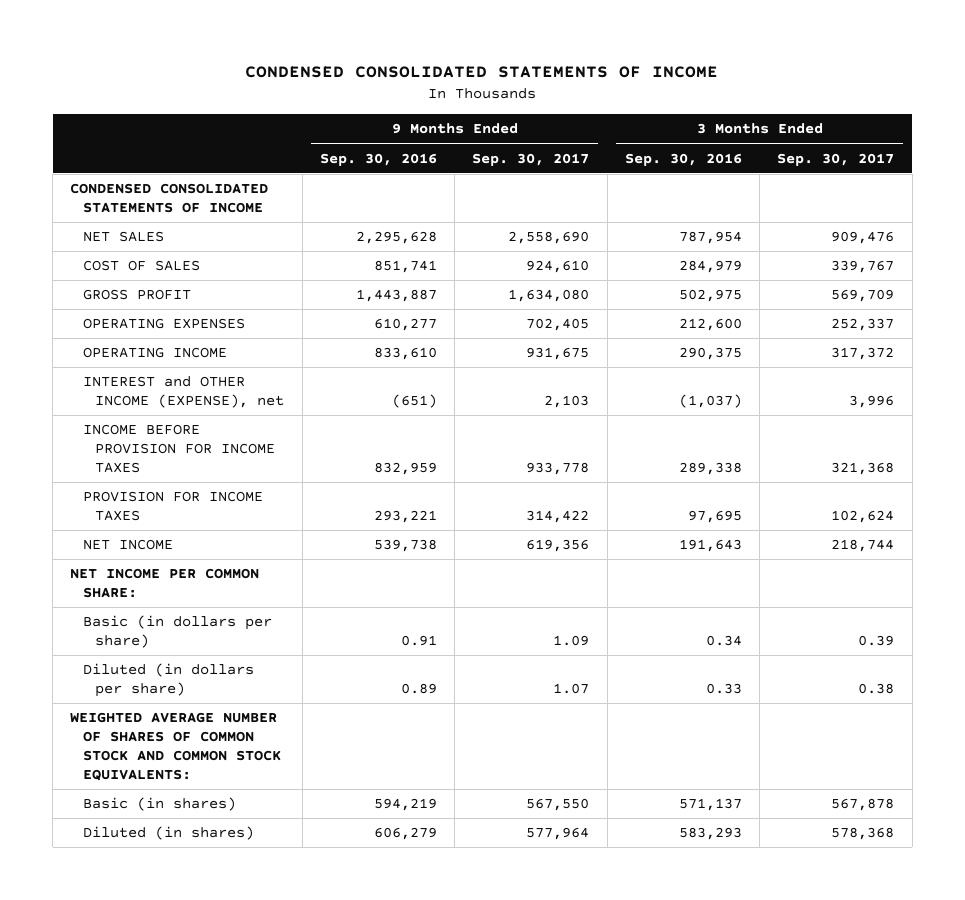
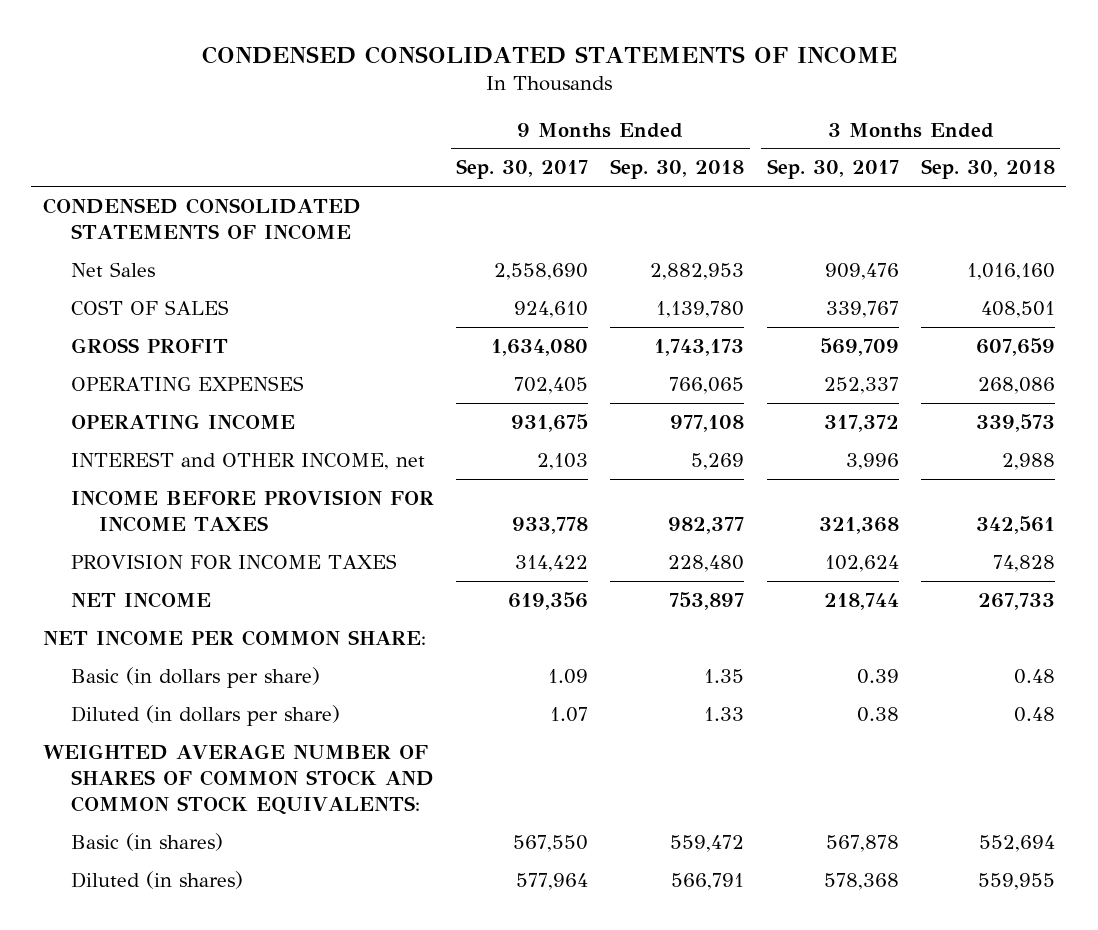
[319,152,437,166] Sep. 30, 2016 -> none
[624,152,742,166] Sep. 30, 2016 -> none
none -> [610,159,745,180] Sep. 30, 2018
none -> [920,159,1055,180] Sep. 30, 2018
[82,231,164,243] NET SALES -> [70,261,155,277] Net Sales
[82,376,285,409] INTEREST and OTHER INCOME (EXPENSE), net -> [70,451,425,470] INTEREST and OTHER INCOME, net

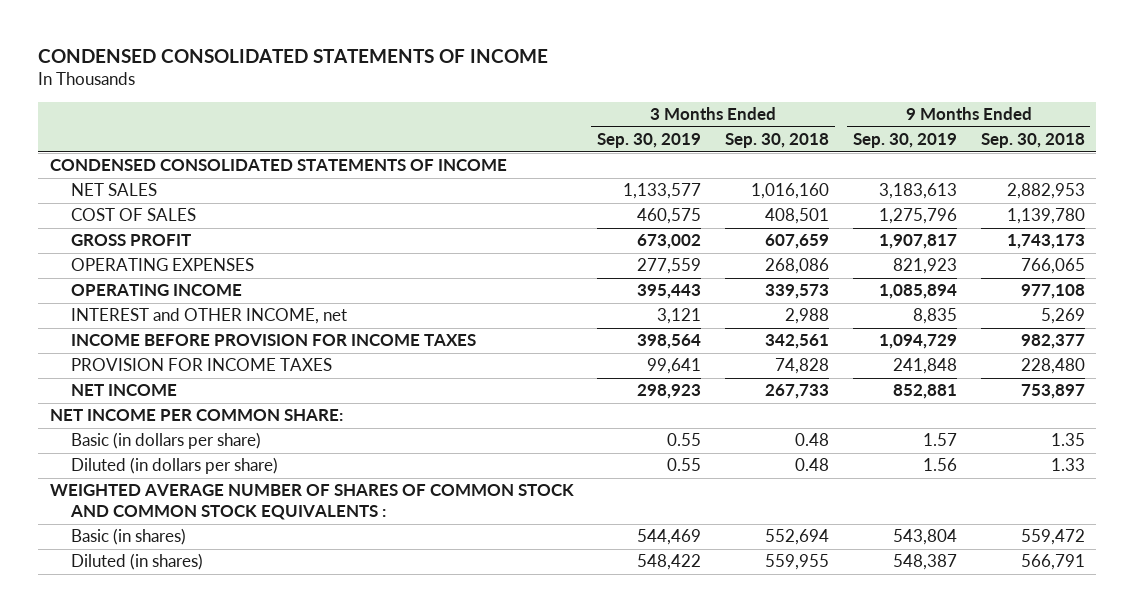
[456,159,589,180] Sep. 30, 2017 -> none
[766,159,899,180] Sep. 30, 2017 -> none
none -> [597,133,702,149] Sep. 30, 2019
none -> [852,133,957,149] Sep. 30, 2019
[70,261,155,277] Net Sales -> [71,183,158,197] NET SALES
[42,743,434,815] WEIGHTED AVERAGE NUMBER OF SHARES OF COMMON STOCK AND COMMON STOCK EQUIVALENTS: -> [49,484,574,521] WEIGHTED AVERAGE NUMBER OF SHARES OF COMMON STOCK AND COMMON STOCK EQUIVALENTS :

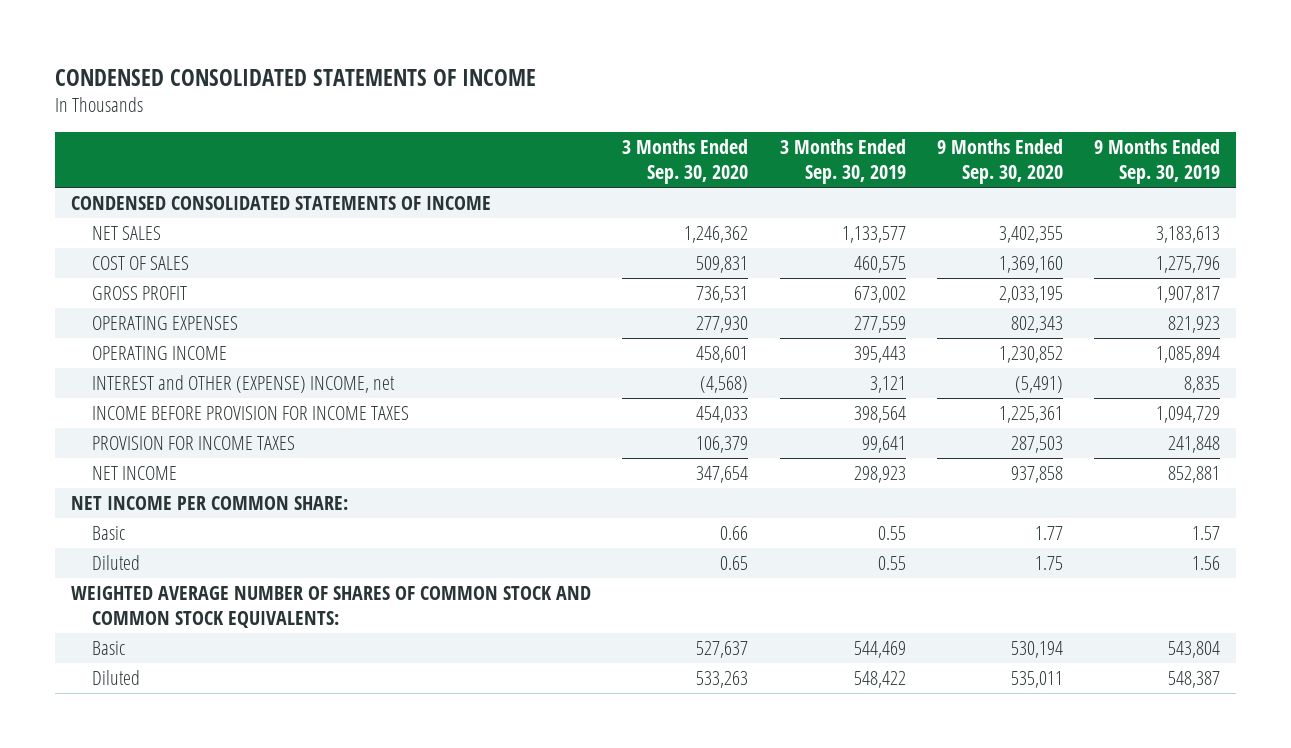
[725,133,830,149] Sep. 30, 2018 -> none
[980,133,1085,149] Sep. 30, 2018 -> none
none -> [622,139,749,184] 3 Months Ended Sep. 30, 2020
none -> [936,139,1063,184] 9 Months Ended Sep. 30, 2020
[71,308,348,325] INTEREST and OTHER INCOME, net -> [92,375,396,394] INTEREST and OTHER (EXPENSE) INCOME, net
[71,432,262,450] Basic (in dollars per share) -> [92,526,126,541] Basic
[71,457,279,475] Diluted (in dollars per share) -> [92,555,141,571] Diluted
[49,484,574,521] WEIGHTED AVERAGE NUMBER OF SHARES OF COMMON STOCK AND COMMON STOCK EQUIVALENTS : -> [70,586,591,628] WEIGHTED AVERAGE NUMBER OF SHARES OF COMMON STOCK AND COMMON STOCK EQUIVALENTS:
[71,528,187,546] Basic (in shares) -> [92,641,126,656] Basic
[71,553,204,571] Diluted (in shares) -> [92,670,141,686] Diluted

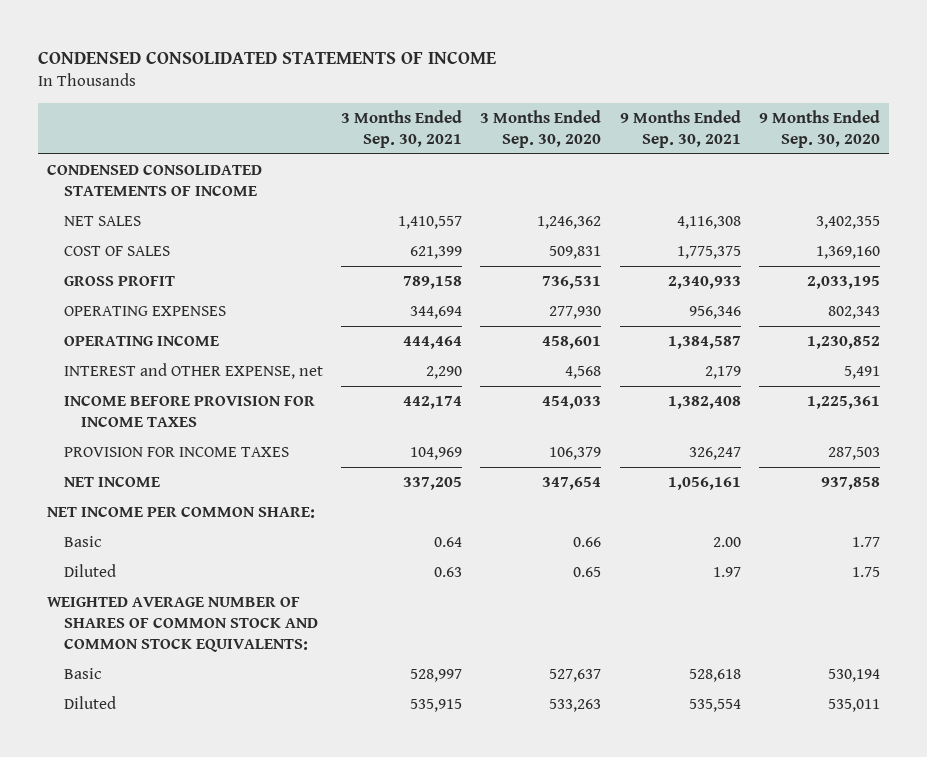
[779,139,906,184] 3 Months Ended Sep. 30, 2019 -> none
[1094,139,1221,184] 9 Months Ended Sep. 30, 2019 -> none
none -> [341,110,463,148] 3 Months Ended Sep. 30, 2021
none -> [619,110,741,148] 9 Months Ended Sep. 30, 2021
[92,375,396,394] INTEREST and OTHER (EXPENSE) INCOME, net -> [63,363,323,380] INTEREST and OTHER EXPENSE, net
[700,376,749,394] (4,568) -> [565,366,602,380] 4,568
[1014,376,1063,394] (5,491) -> [844,366,881,380] 5,491

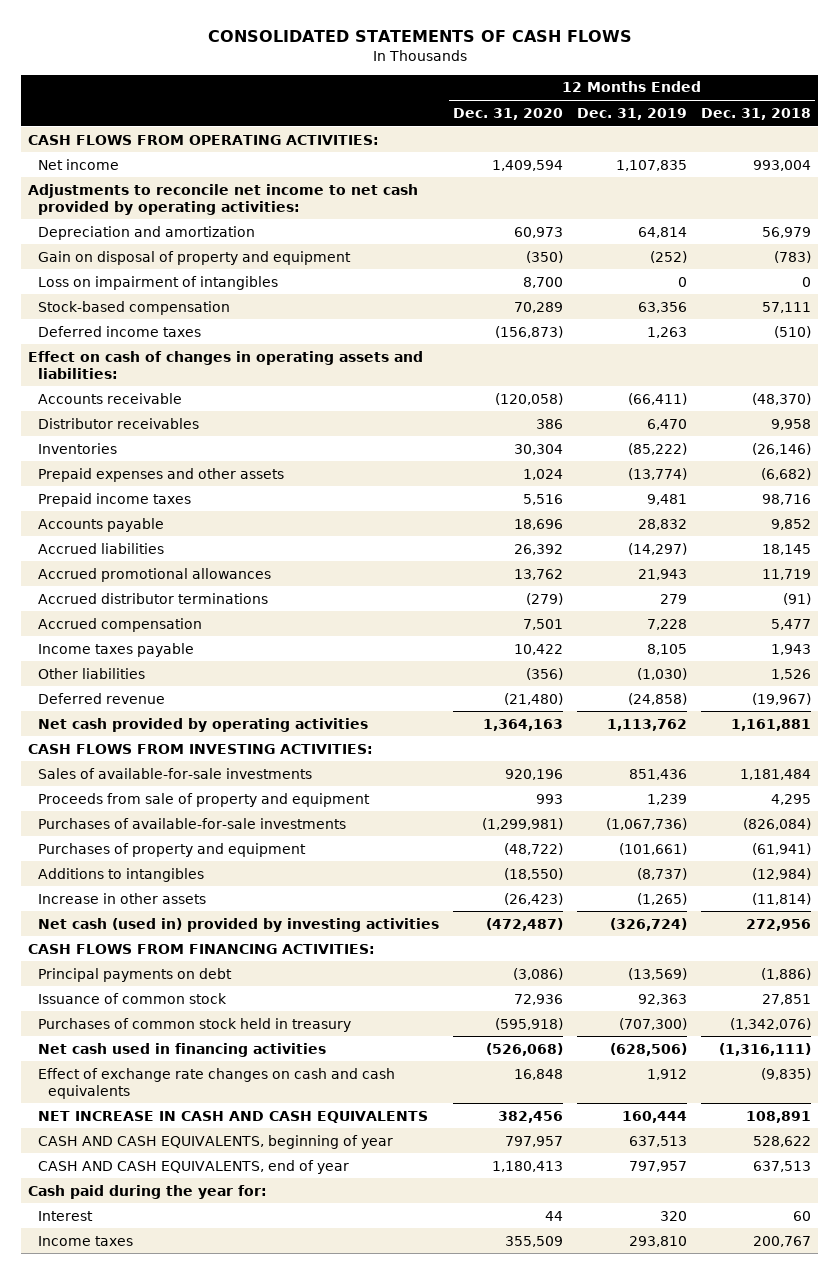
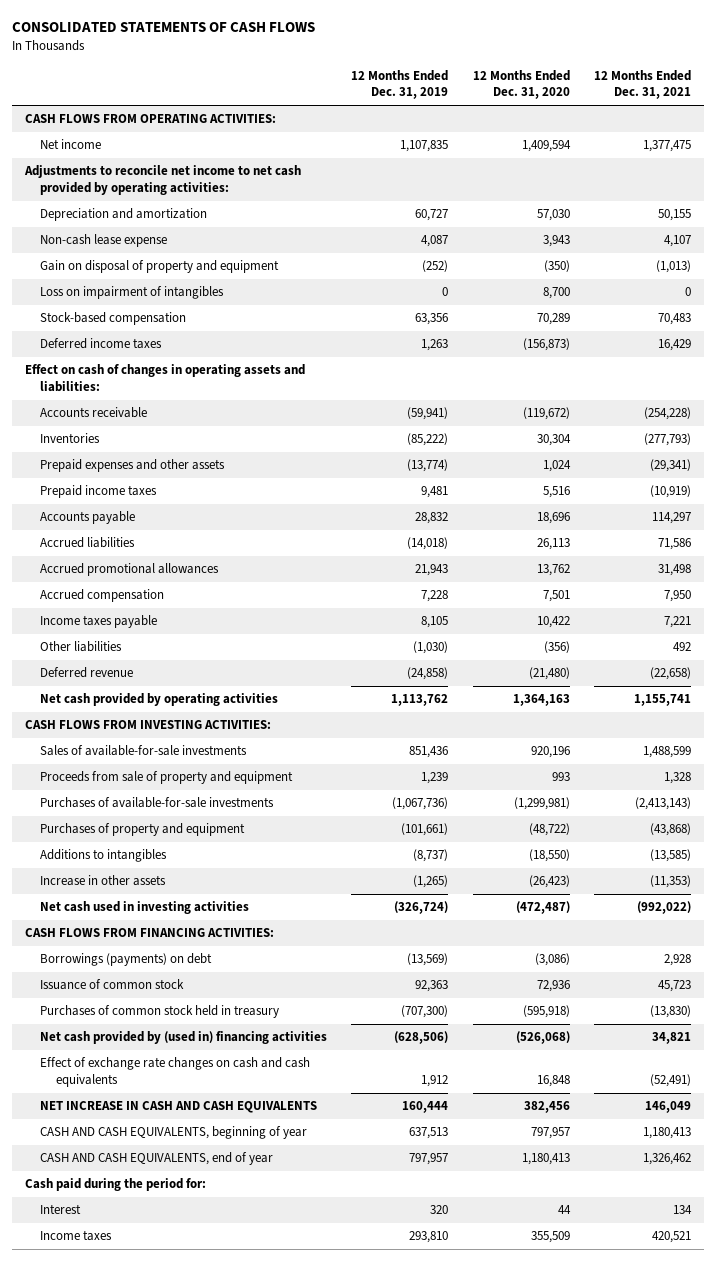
[701,107,812,120] Dec. 31, 2018 -> none
none -> [594,69,692,100] 12 Months Ended Dec. 31, 2021
[513,226,563,238] 60,973 -> [536,209,570,222] 57,030
[638,226,688,238] 64,814 -> [415,209,449,222] 60,727
none -> [40,234,168,248] Non-cash lease expense
[37,417,199,429] Distributor receivables -> none
[494,392,563,405] (120,058) -> [522,407,570,421] (119,672)
[628,392,688,405] (66,411) -> [407,407,449,421] (59,941)
[513,543,563,555] 26,392 -> [536,538,570,551] 26,113
[628,542,688,555] (14,297) -> [407,537,449,551] (14,018)
[37,592,268,604] Accrued distributor terminations -> none
[37,917,439,932] Net cash (used in) provided by investing activities -> [40,901,250,915] Net cash used in investing activities
[37,967,232,982] Principal payments on debt -> [40,953,213,967] Borrowings (payments) on debt
[37,1042,326,1057] Net cash used in financing activities -> [40,1031,328,1045] Net cash provided by (used in) financing activities
[27,1184,267,1199] Cash paid during the year for: -> [24,1178,206,1192] Cash paid during the period for:

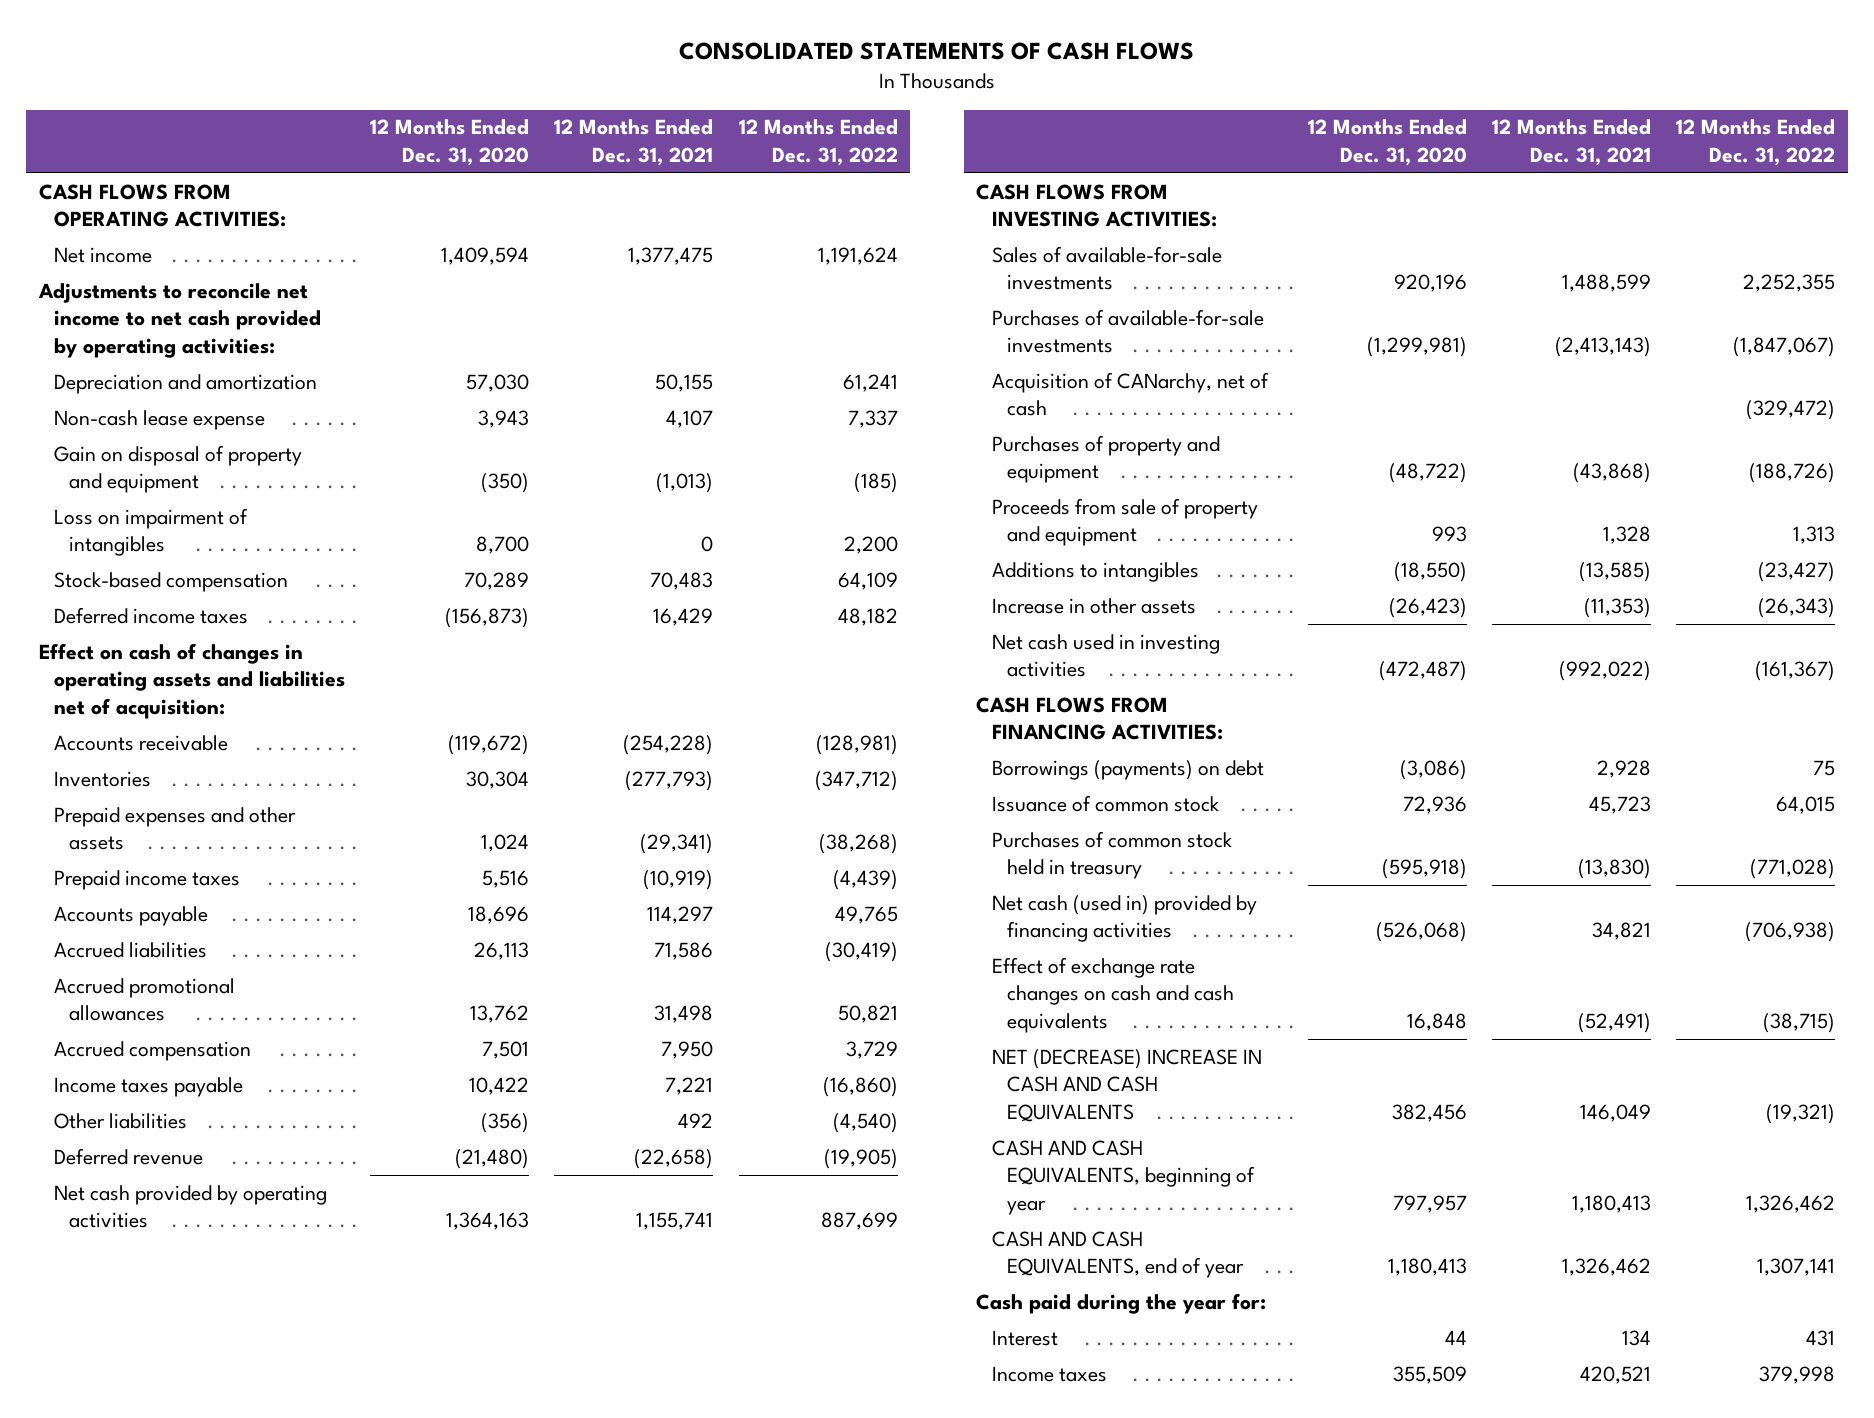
[351,69,449,100] 12 Months Ended Dec. 31, 2019 -> none
none -> [738,119,898,167] 12 Months Ended Dec. 31, 2022
[24,364,305,392] Effect on cash of changes in operating assets and liabilities: -> [38,642,345,720] Effect on cash of changes in operating assets and liabilities net of acquisition:
none -> [991,371,1269,417] Acquisition of CANarchy, net of cash
[40,771,294,785] Proceeds from sale of property and equipment -> [991,497,1258,547] Proceeds from sale of property and equipment
[40,1031,328,1045] Net cash provided by (used in) financing activities -> [991,894,1257,943] Net cash (used in) provided by financing activities
[40,1101,318,1114] NET INCREASE IN CASH AND CASH EQUIVALENTS -> [991,1048,1262,1123] NET (DECREASE) INCREASE IN CASH AND CASH EQUIVALENTS
[24,1178,206,1192] Cash paid during the period for: -> [976,1292,1267,1314] Cash paid during the year for:

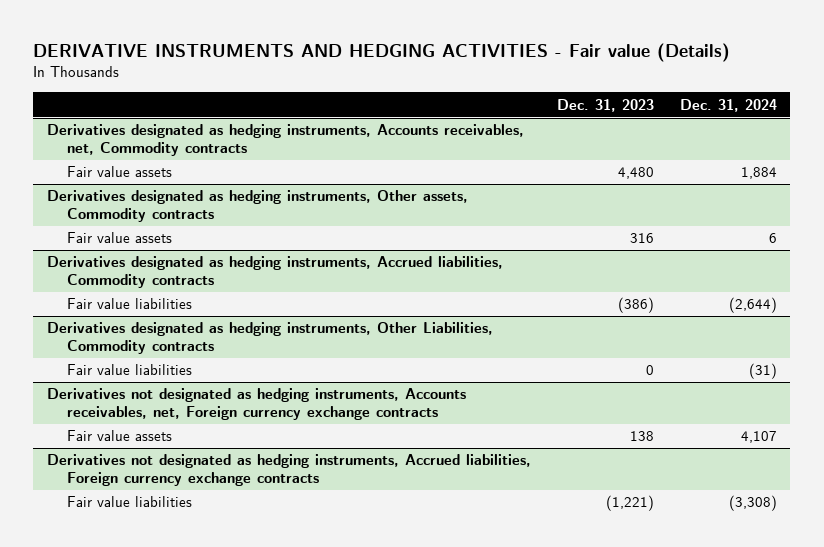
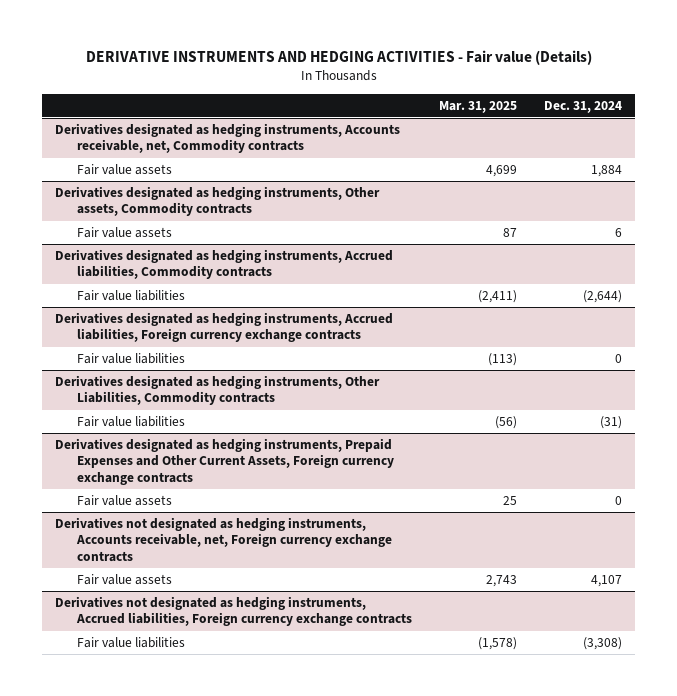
[556,98,654,112] Dec. 31, 2023 -> none
none -> [438,100,517,113] Mar. 31, 2025
[46,124,524,156] Derivatives designated as hedging instruments, Accounts receivables, net, Commodity contracts -> [55,122,401,154] Derivatives designated as hedging instruments, Accounts receivable, net, Commodity contracts
none -> [55,311,394,343] Derivatives designated as hedging instruments, Accrued liabilities, Foreign currency exchange contracts
none -> [76,352,185,364] Fair value liabilities
none -> [55,437,394,485] Derivatives designated as hedging instruments, Prepaid Expenses and Other Current Assets, Foreign currency exchange contracts
none -> [76,494,172,506] Fair value assets
[46,388,466,420] Derivatives not designated as hedging instruments, Accounts receivables, net, Foreign currency exchange contracts -> [55,516,392,562] Derivatives not designated as hedging instruments, Accounts receivable, net, Foreign currency exchange contracts

